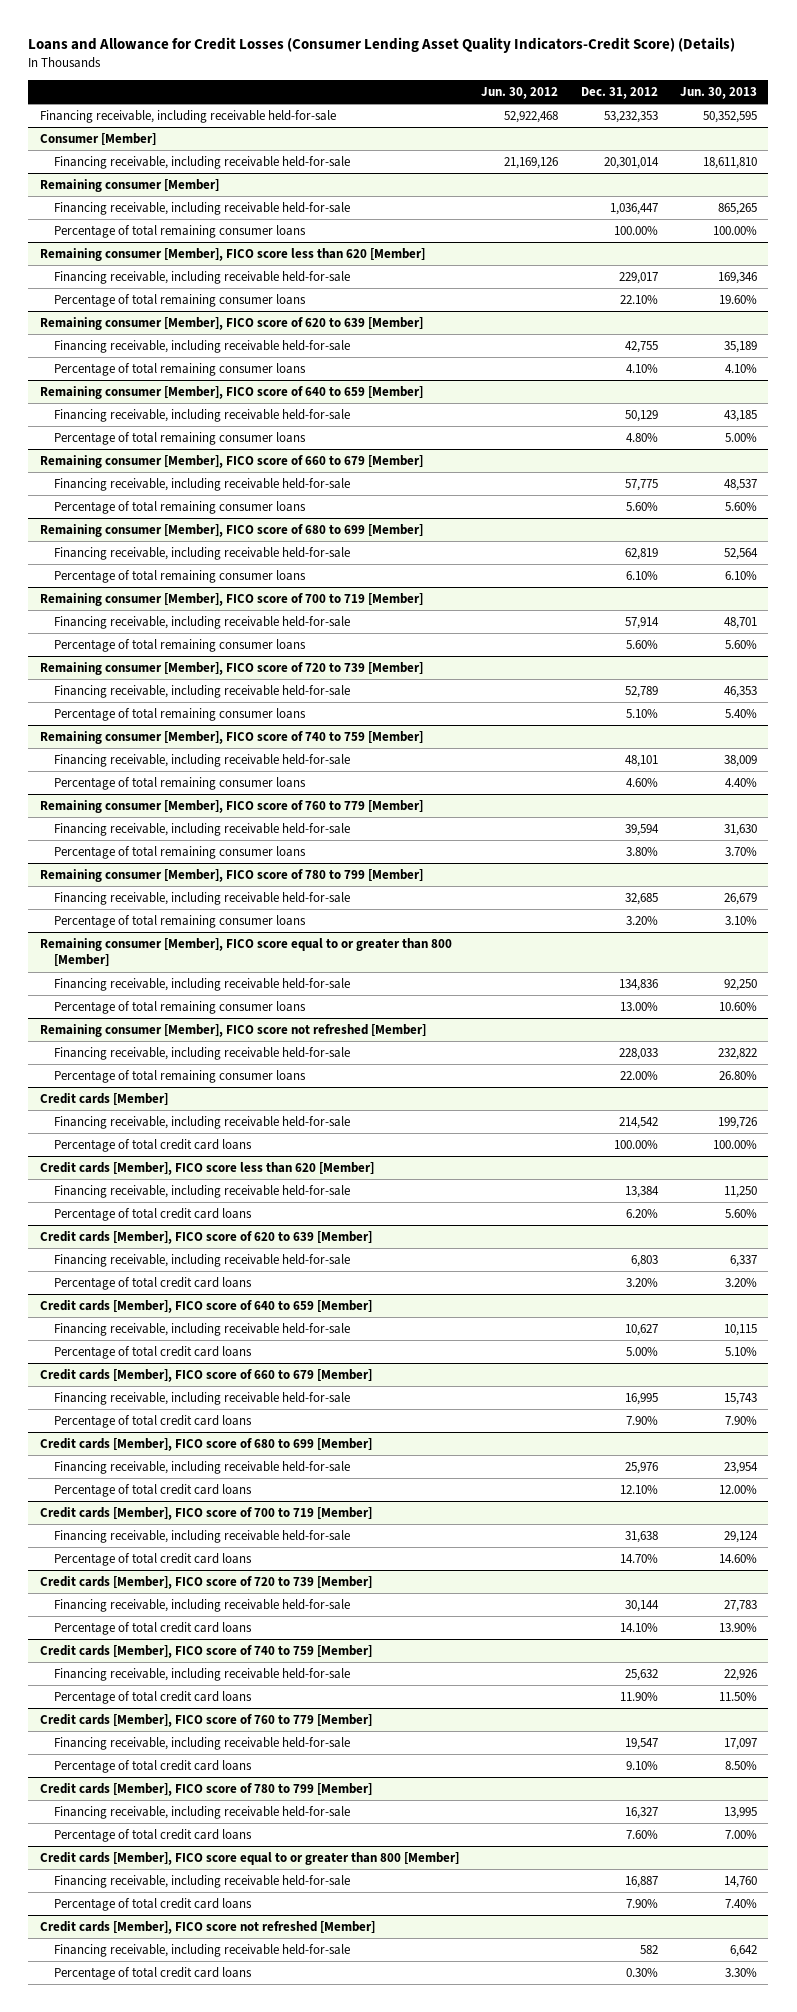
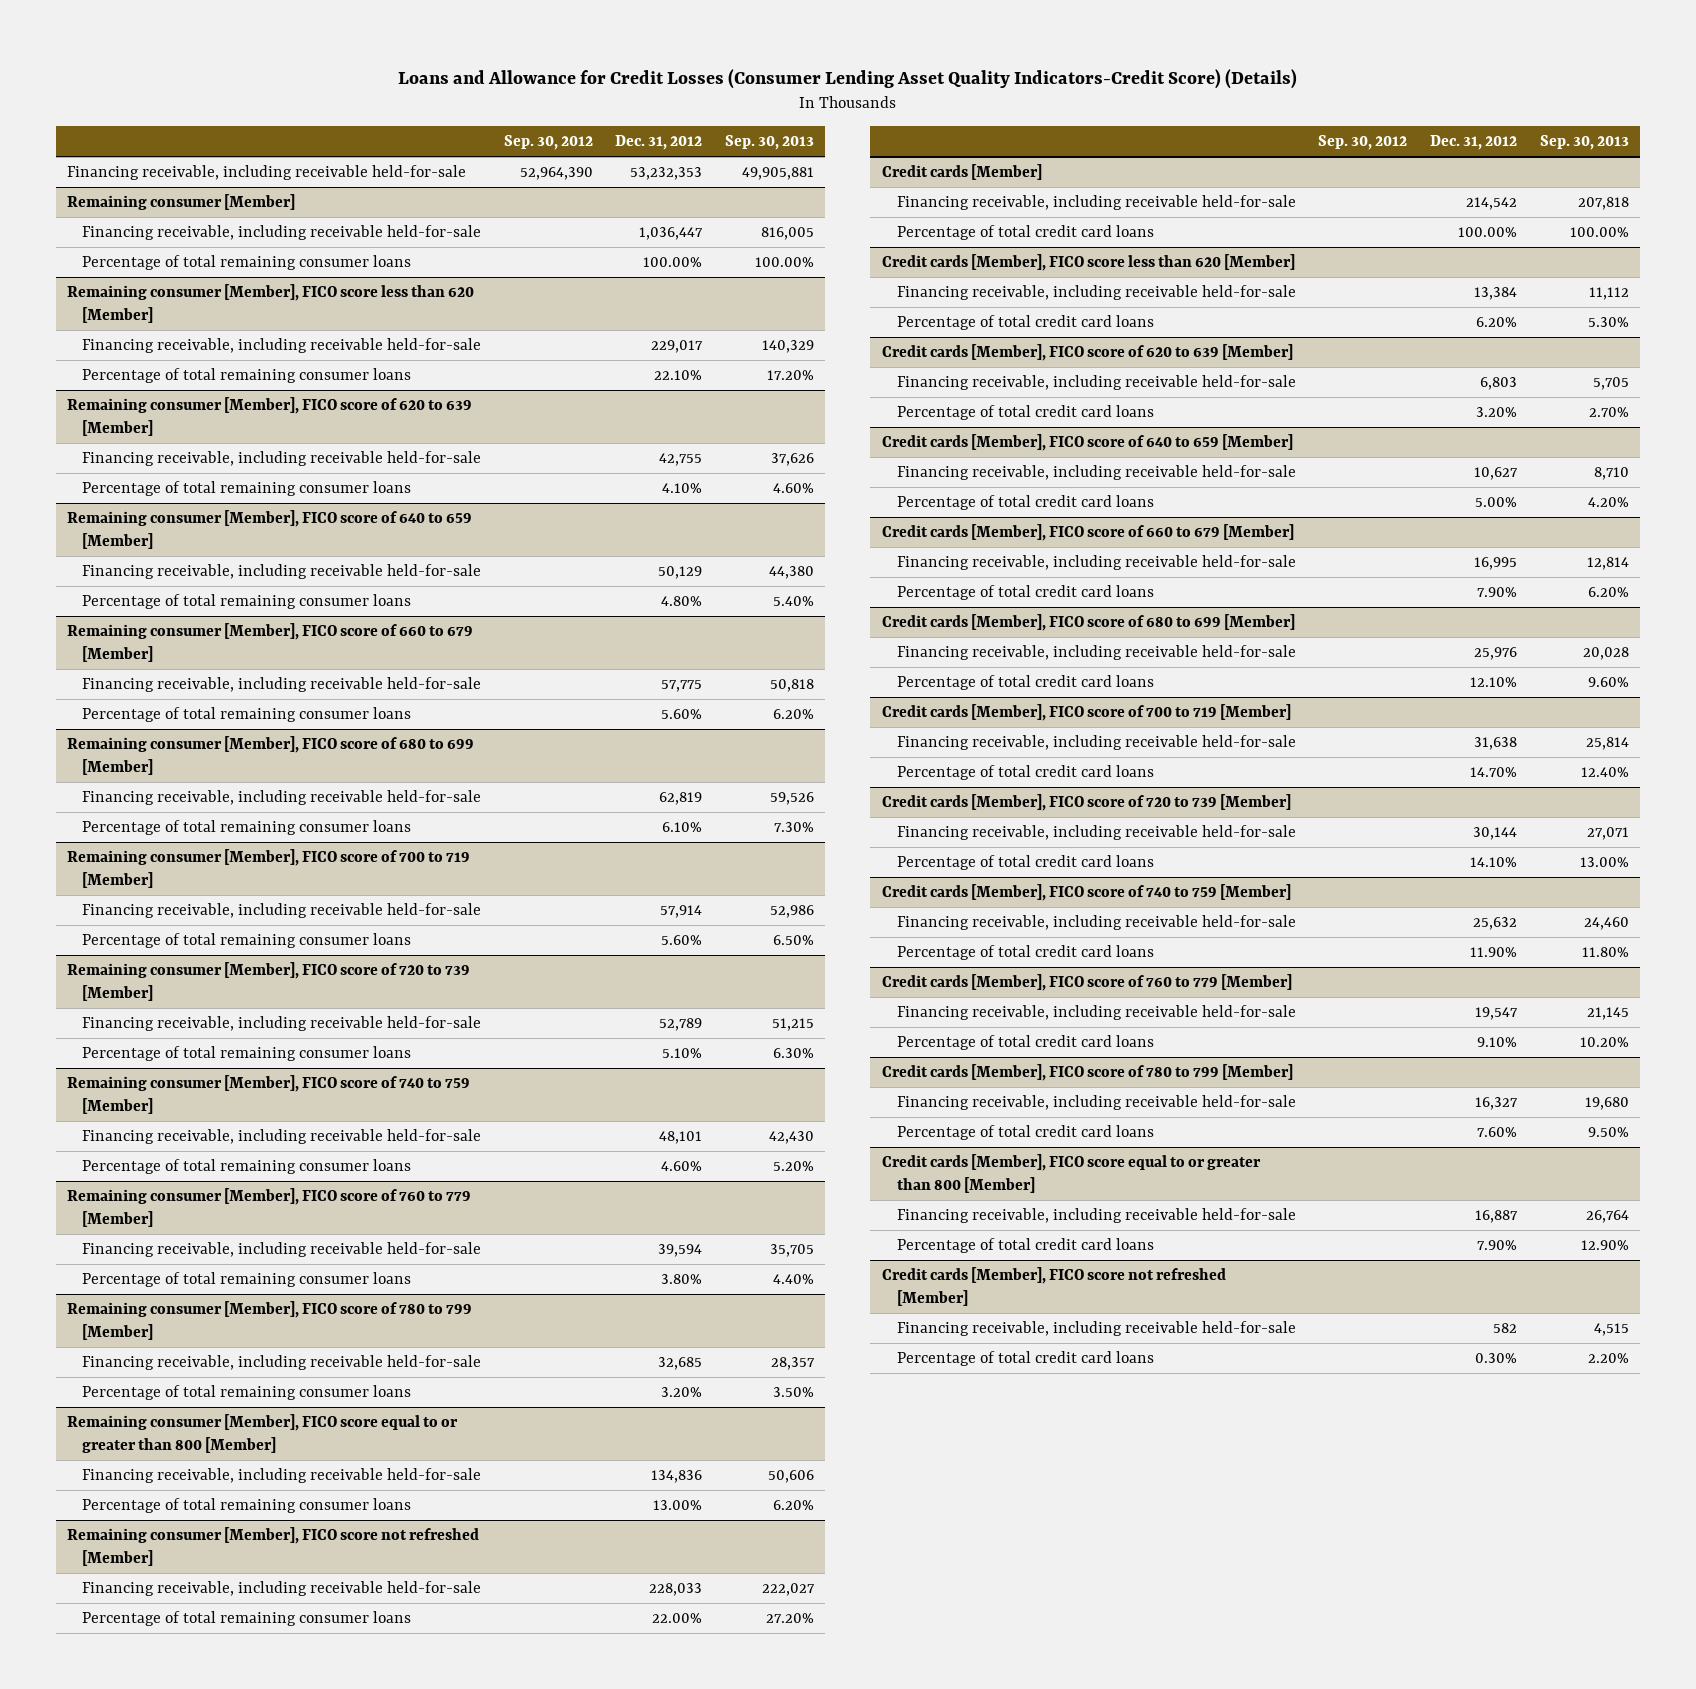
[481,86,559,99] Jun. 30, 2012 -> none
[680,86,758,99] Jun. 30, 2013 -> none
none -> [503,135,593,151] Sep. 30, 2012
none -> [724,135,814,151] Sep. 30, 2013
[39,132,156,145] Consumer [Member] -> none
[53,155,350,169] Financing receivable, including receivable held-for-sale -> none

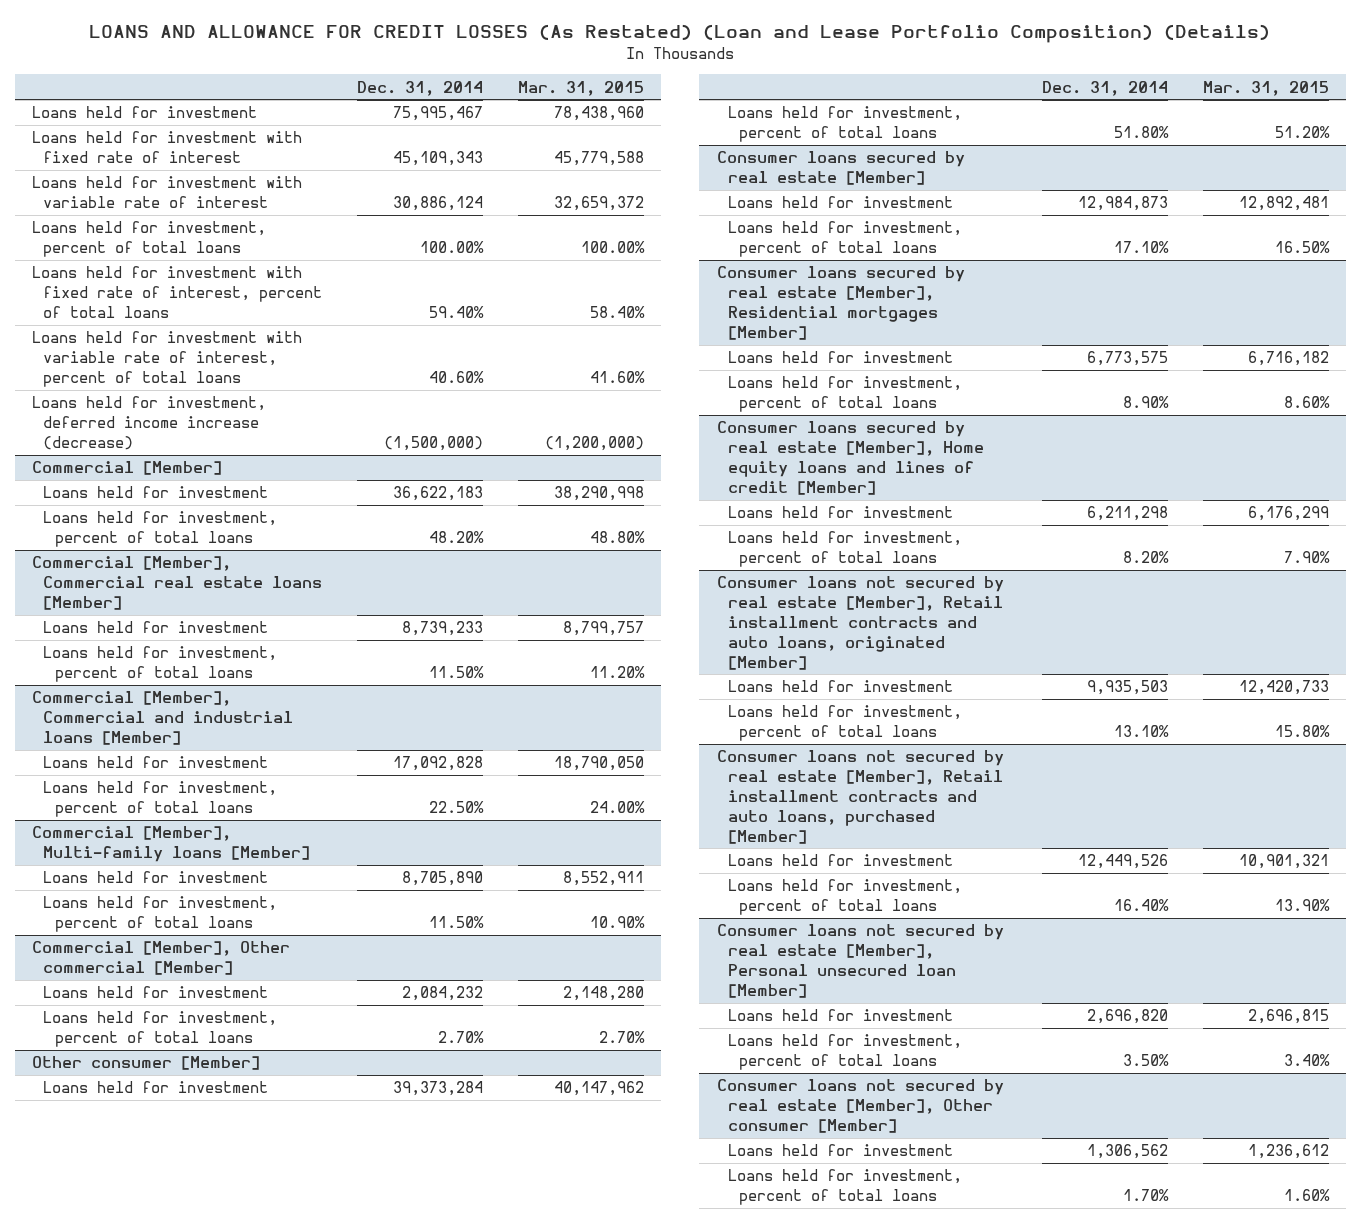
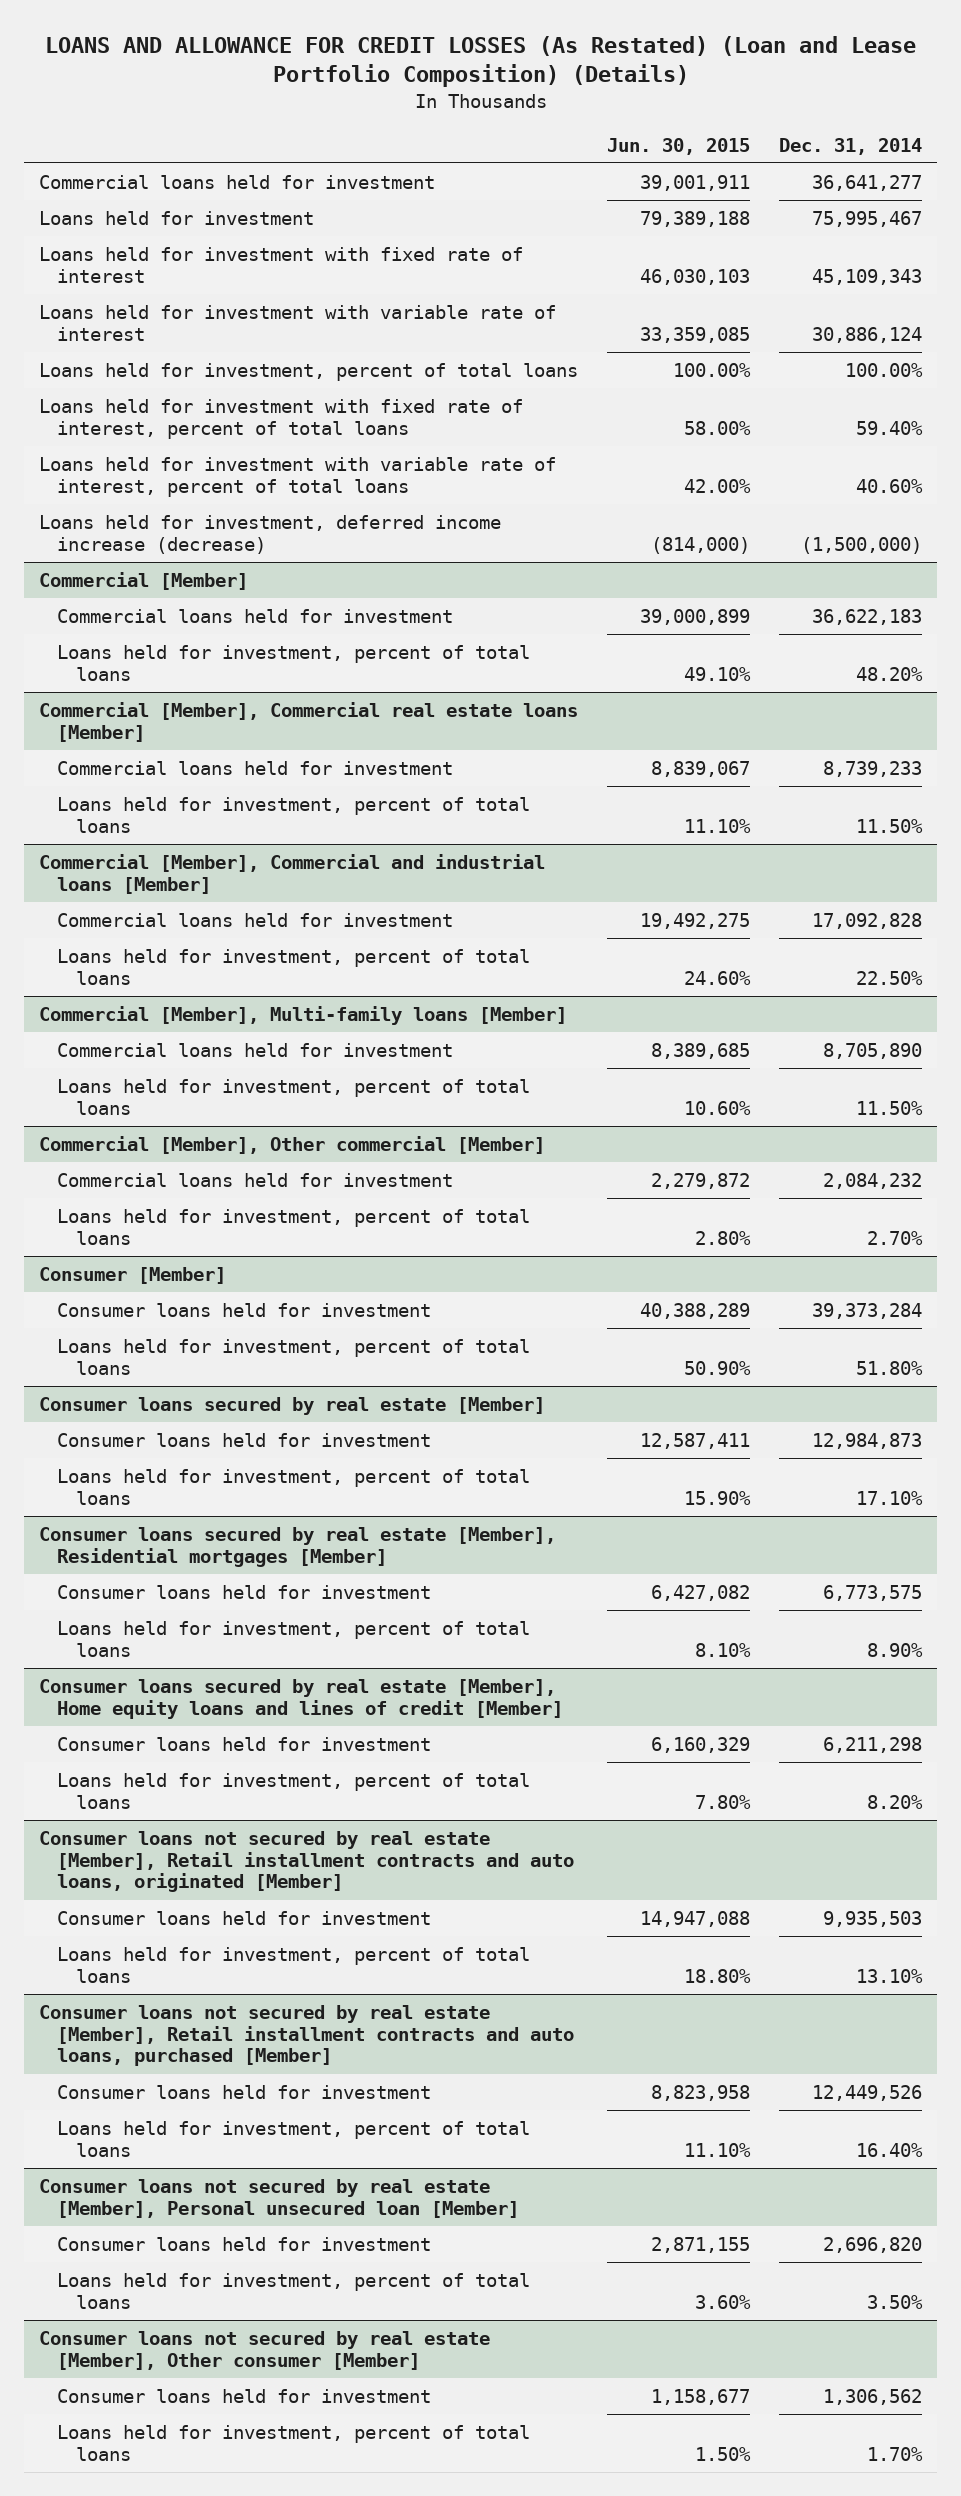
[518,80,645,96] Mar. 31, 2015 -> none
none -> [607,137,751,155] Jun. 30, 2015
none -> [38,174,435,189] Commercial loans held for investment
[43,486,269,499] Loans held for investment -> [57,608,454,623] Commercial loans held for investment
[43,621,269,634] Loans held for investment -> [57,760,454,775] Commercial loans held for investment
[43,756,269,769] Loans held for investment -> [57,912,454,927] Commercial loans held for investment
[43,871,269,884] Loans held for investment -> [57,1042,454,1057] Commercial loans held for investment
[43,986,269,999] Loans held for investment -> [57,1172,454,1187] Commercial loans held for investment
[32,1056,261,1071] Other consumer [Member] -> [38,1266,226,1284] Consumer [Member]
[43,1081,269,1094] Loans held for investment -> [57,1302,432,1317] Consumer loans held for investment
[728,196,954,209] Loans held for investment -> [57,1432,432,1447] Consumer loans held for investment
[728,351,954,364] Loans held for investment -> [57,1584,432,1599] Consumer loans held for investment
[728,506,954,519] Loans held for investment -> [57,1736,432,1751] Consumer loans held for investment
[728,680,954,693] Loans held for investment -> [57,1910,432,1925] Consumer loans held for investment
[728,854,954,867] Loans held for investment -> [57,2084,432,2099] Consumer loans held for investment
[728,1009,954,1022] Loans held for investment -> [57,2236,432,2251] Consumer loans held for investment
[728,1144,954,1157] Loans held for investment -> [57,2388,432,2403] Consumer loans held for investment

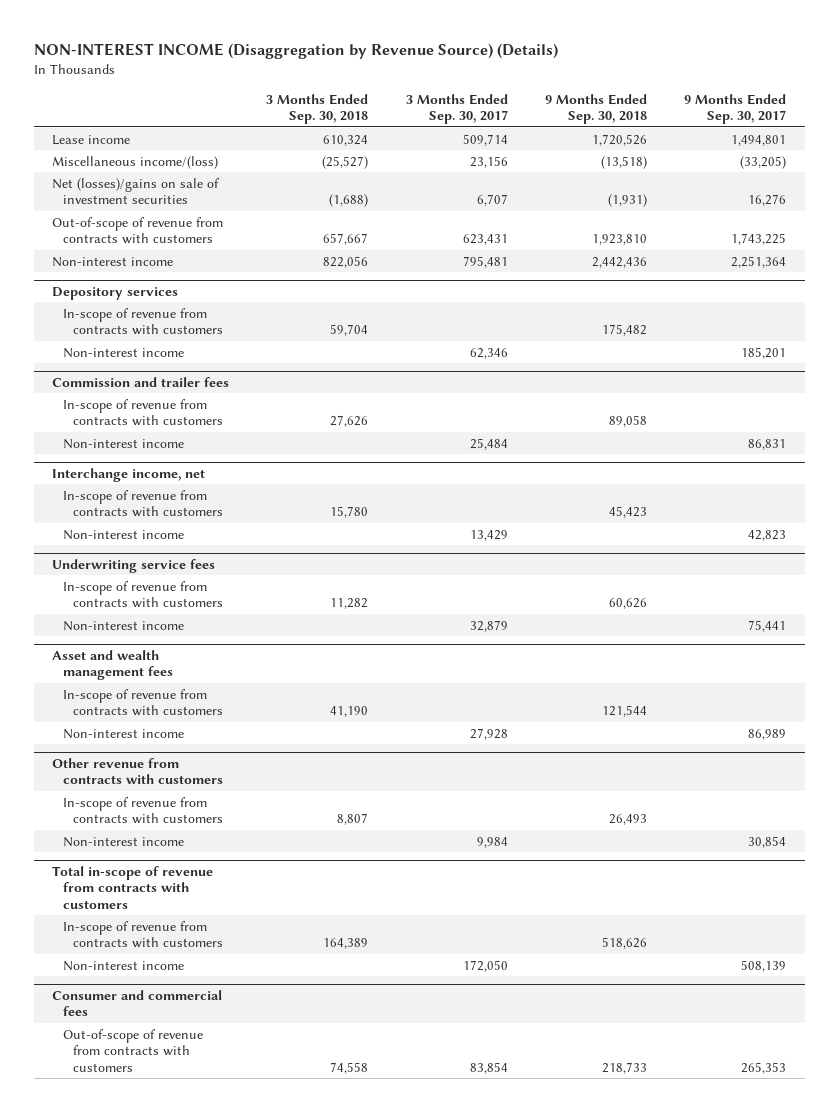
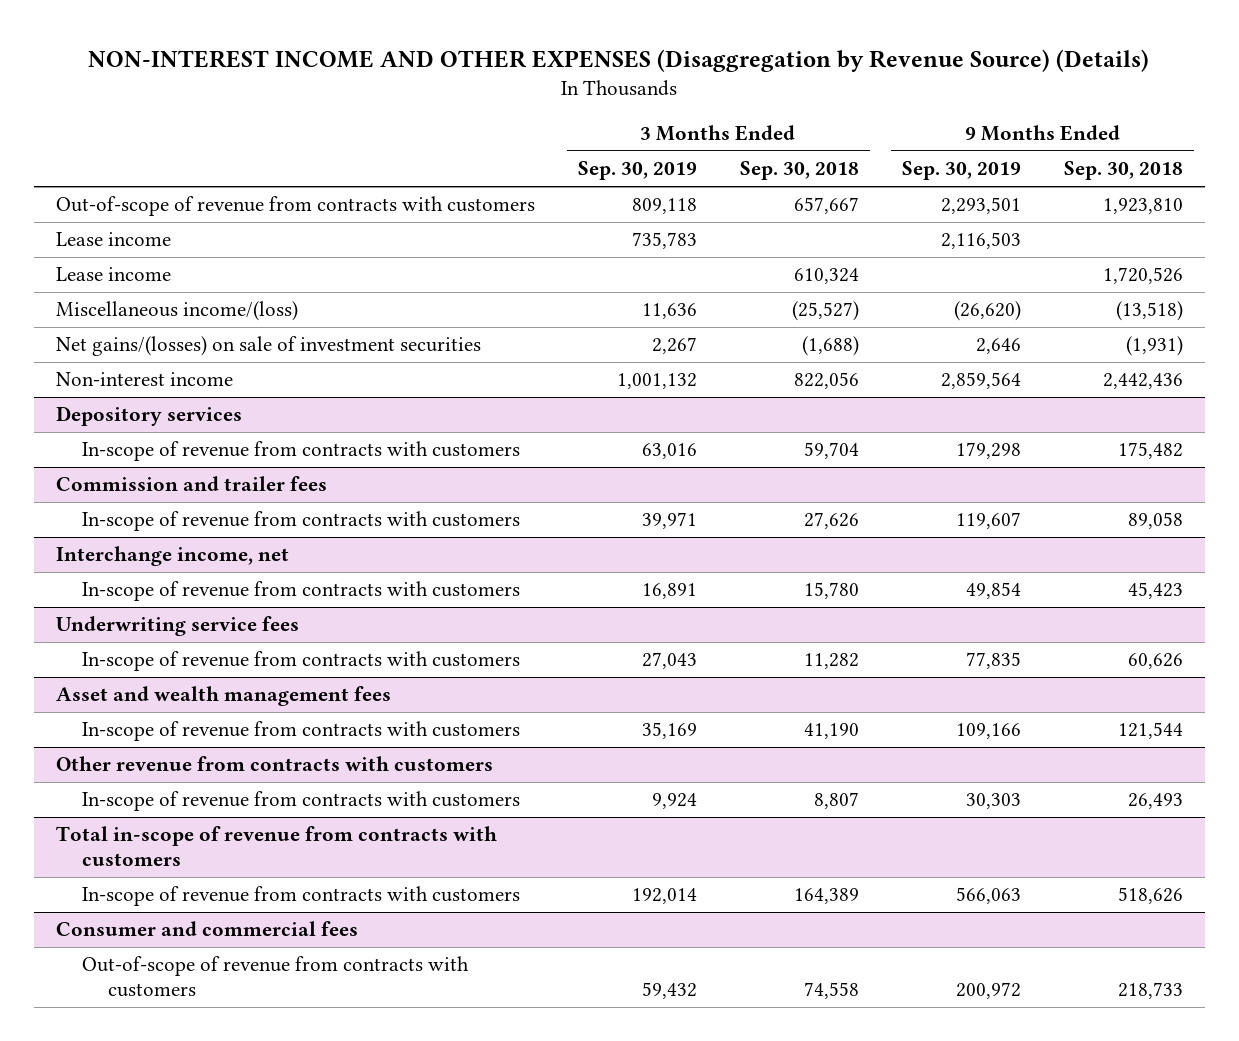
[33,43,558,60] NON-INTEREST INCOME (Disaggregation by Revenue Source) (Details) -> [88,48,1150,72] NON-INTEREST INCOME AND OTHER EXPENSES (Disaggregation by Revenue Source) (Details)
[405,93,508,125] 3 Months Ended Sep. 30, 2017 -> none
[684,93,787,125] 9 Months Ended Sep. 30, 2017 -> none
none -> [577,161,697,181] Sep. 30, 2019
none -> [902,161,1022,181] Sep. 30, 2019
[52,216,224,245] Out-of-scope of revenue from contracts with customers -> [55,196,535,217] Out-of-scope of revenue from contracts with customers
none -> [55,232,171,247] Lease income
[52,177,221,205] Net (losses)/gains on sale of investment securities -> [55,336,481,357] Net gains/(losses) on sale of investment securities
[62,347,184,358] Non-interest income -> none
[62,438,184,449] Non-interest income -> none
[62,529,184,540] Non-interest income -> none
[62,620,184,631] Non-interest income -> none
[62,728,184,739] Non-interest income -> none
[62,836,184,847] Non-interest income -> none
[62,960,184,971] Non-interest income -> none

